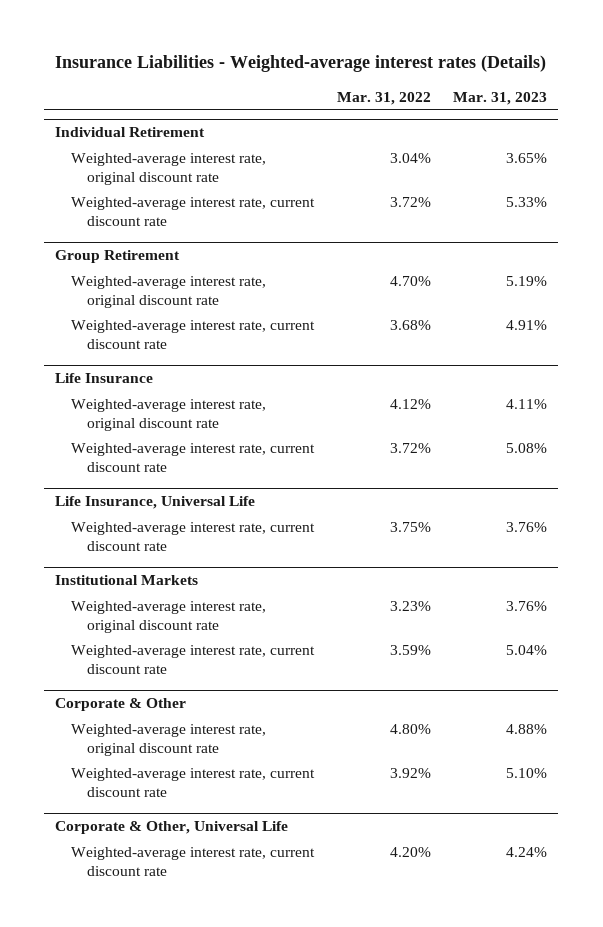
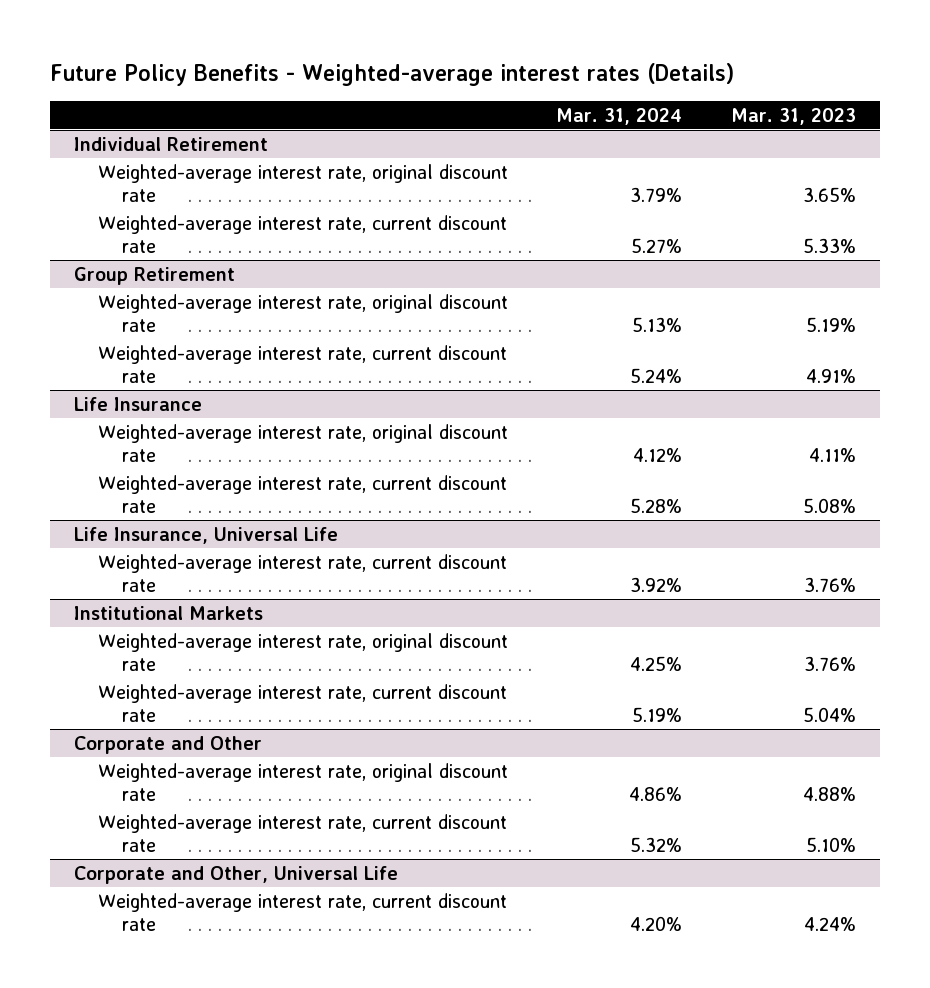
[55,55,547,73] Insurance Liabilities - Weighted-average interest rates (Details) -> [50,63,735,87] Future Policy Benefits - Weighted-average interest rates (Details)
[336,91,431,105] Mar. 31, 2022 -> none
none -> [556,107,683,125] Mar. 31, 2024
[55,698,187,712] Corporate & Other -> [74,735,263,754] Corporate and Other
[55,821,289,835] Corporate & Other, Universal Life -> [74,865,399,884] Corporate and Other, Universal Life

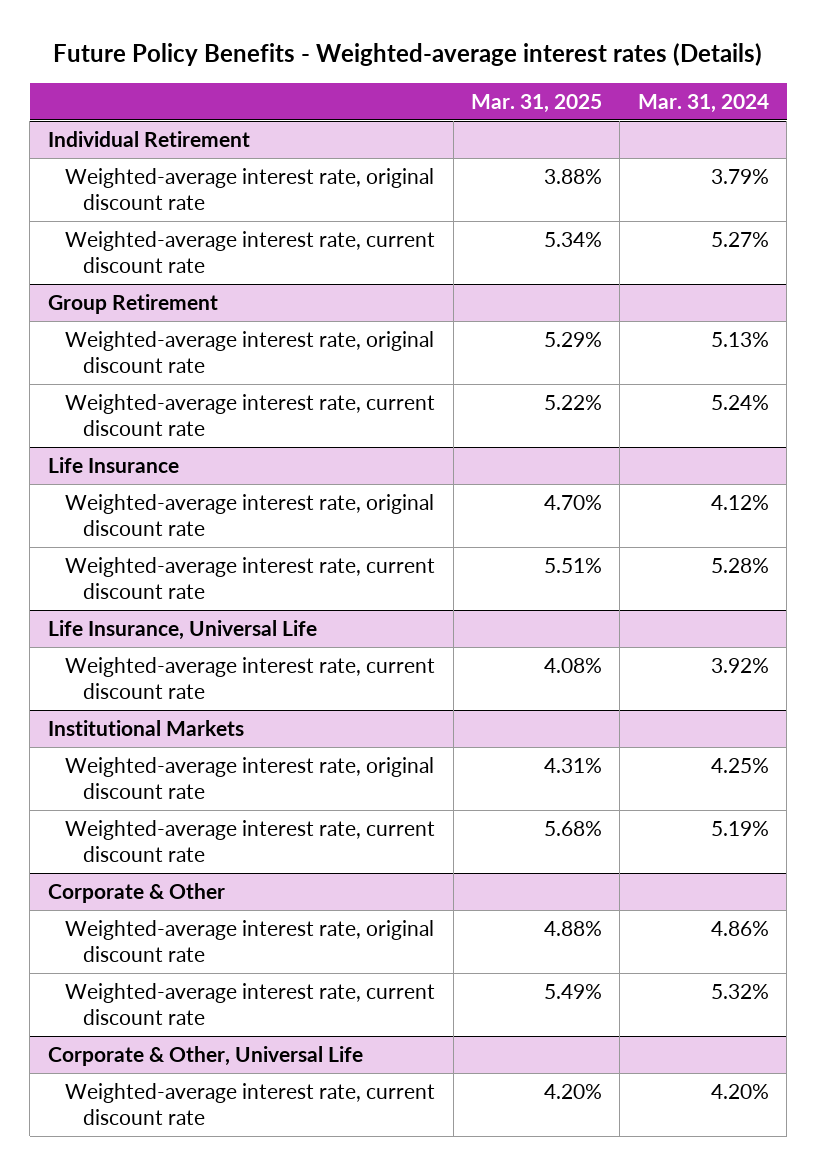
[730,107,856,125] Mar. 31, 2023 -> none
none -> [470,93,602,113] Mar. 31, 2025
[74,735,263,754] Corporate and Other -> [47,882,225,903] Corporate & Other
[74,865,399,884] Corporate and Other, Universal Life -> [47,1045,363,1066] Corporate & Other, Universal Life

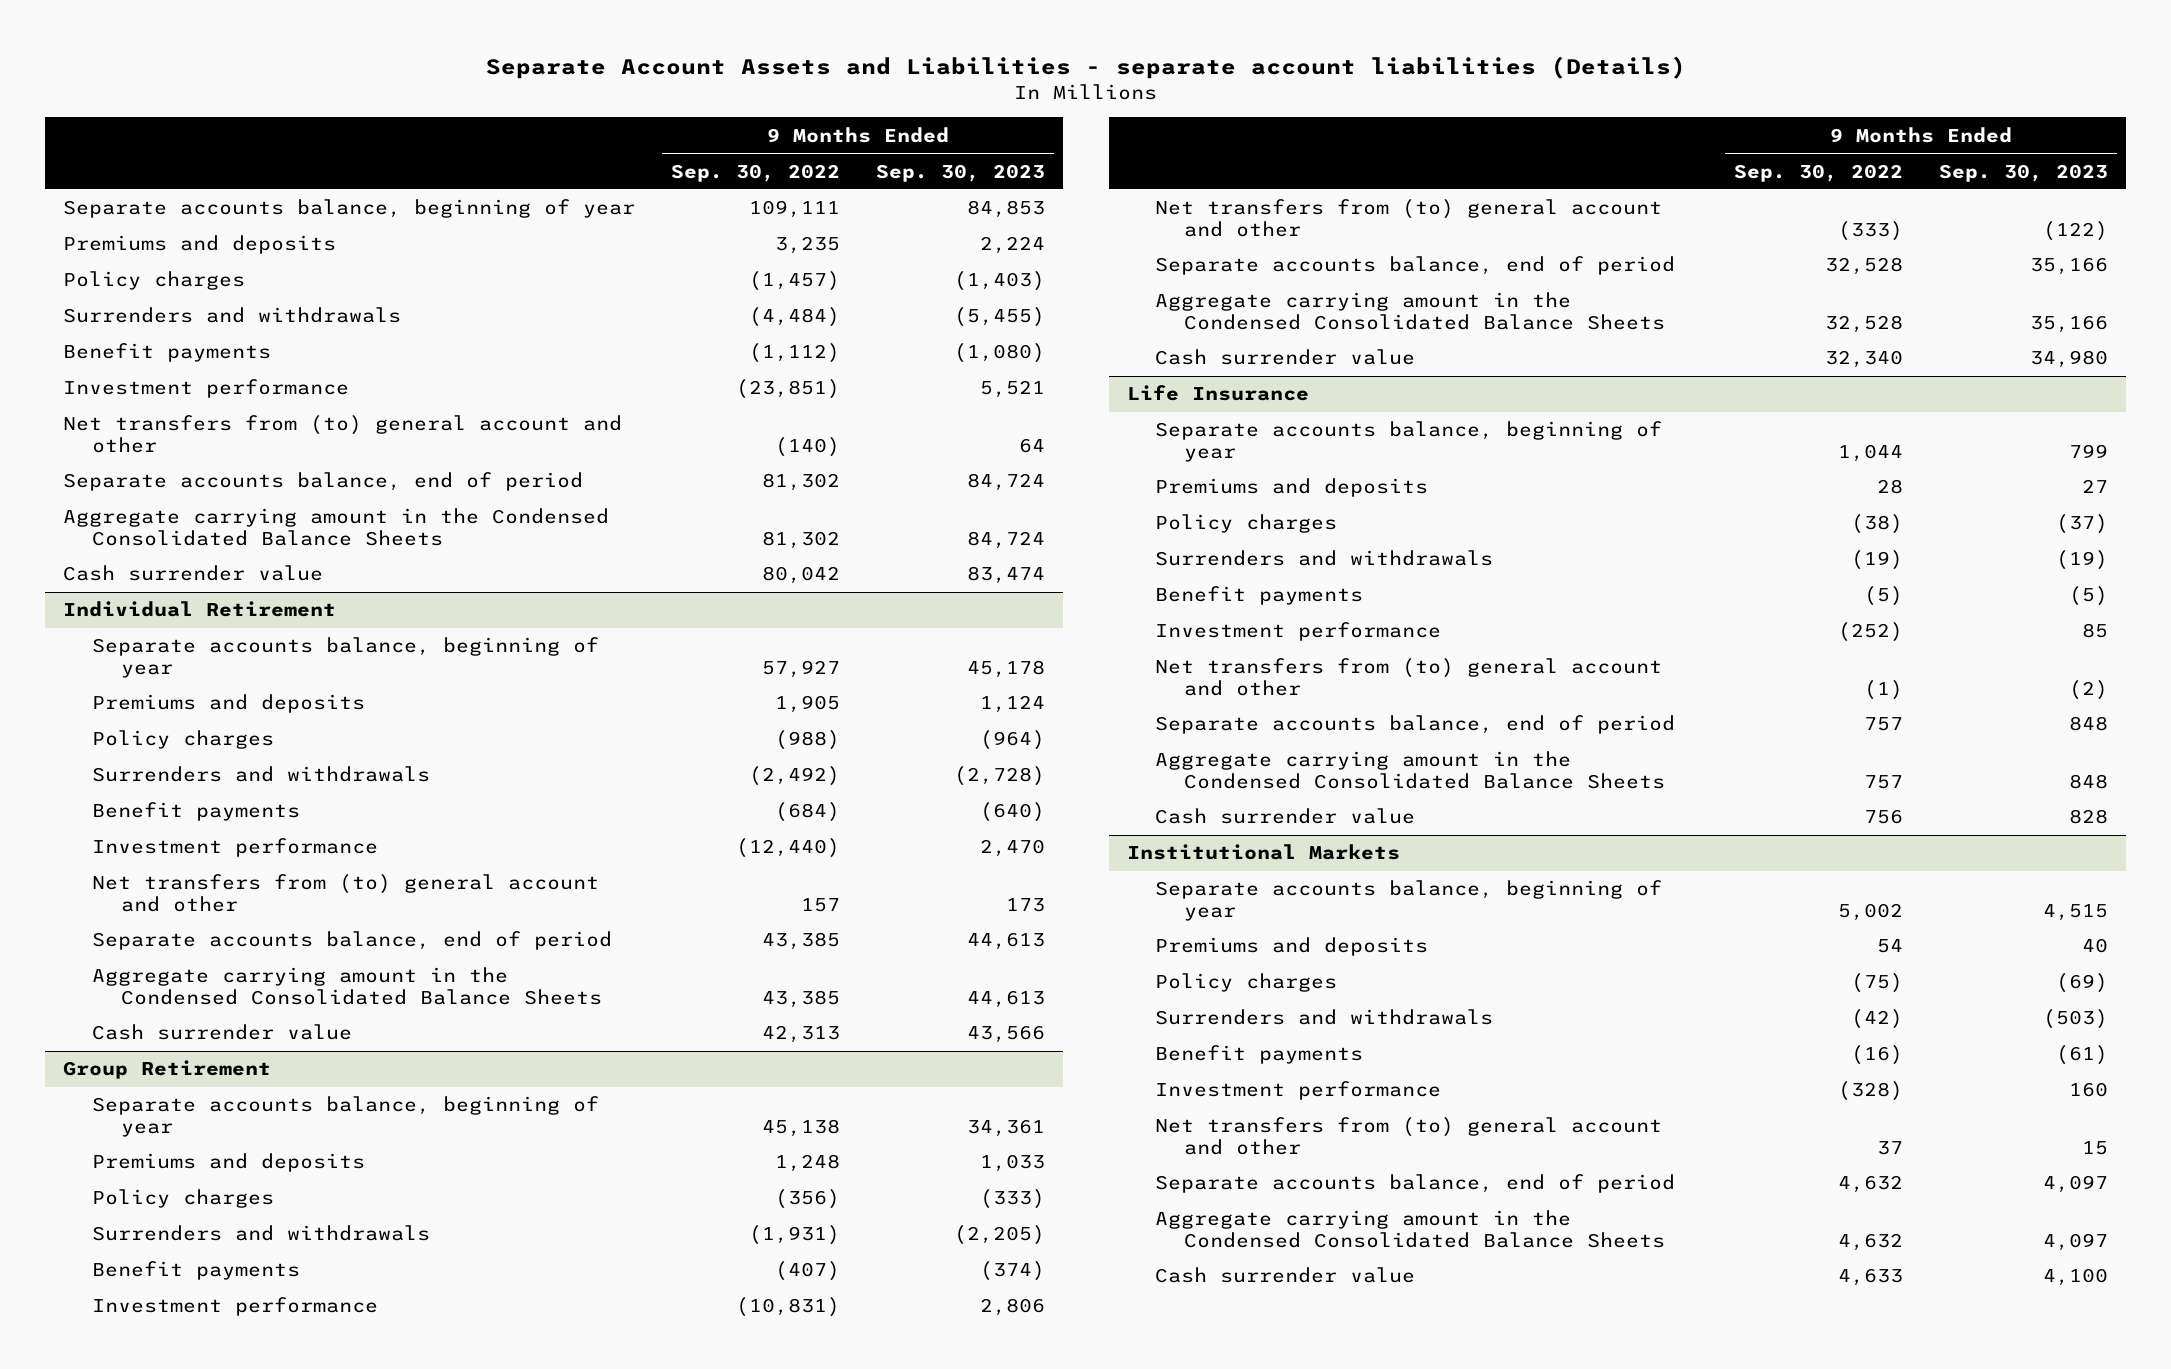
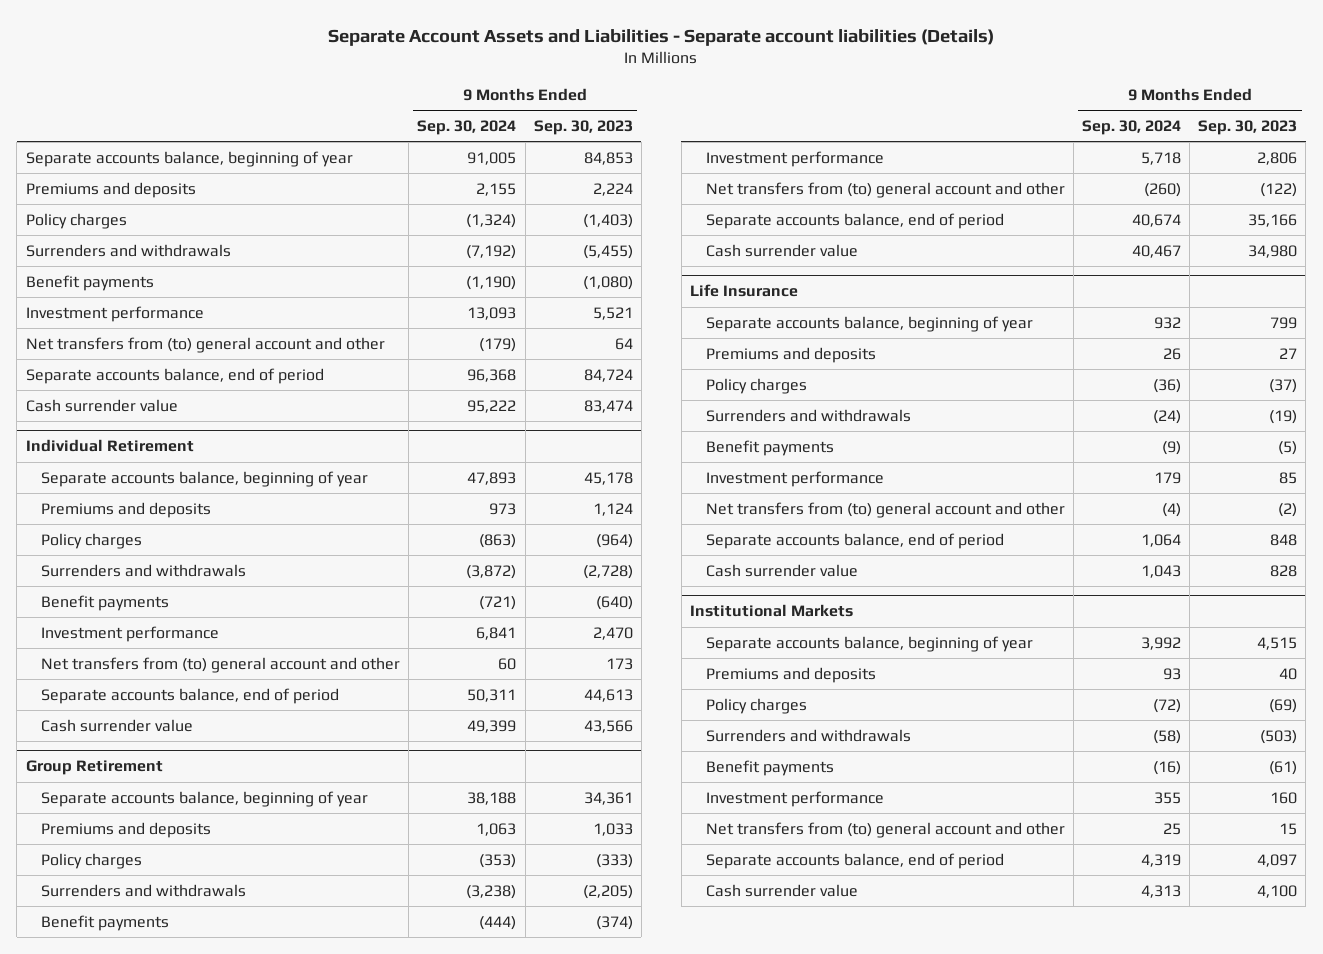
[485,56,1686,80] Separate Account Assets and Liabilities - separate account liabilities (Details) -> [328,28,995,46] Separate Account Assets and Liabilities - Separate account liabilities (Details)
[670,163,840,182] Sep. 30, 2022 -> none
none -> [417,120,517,136] Sep. 30, 2024
[63,508,610,546] Aggregate carrying amount in the Condensed Consolidated Balance Sheets -> none
[91,967,602,1005] Aggregate carrying amount in the Condensed Consolidated Balance Sheets -> none
[1155,292,1666,330] Aggregate carrying amount in the Condensed Consolidated Balance Sheets -> none
[1155,751,1666,789] Aggregate carrying amount in the Condensed Consolidated Balance Sheets -> none
[1155,1210,1666,1248] Aggregate carrying amount in the Condensed Consolidated Balance Sheets -> none

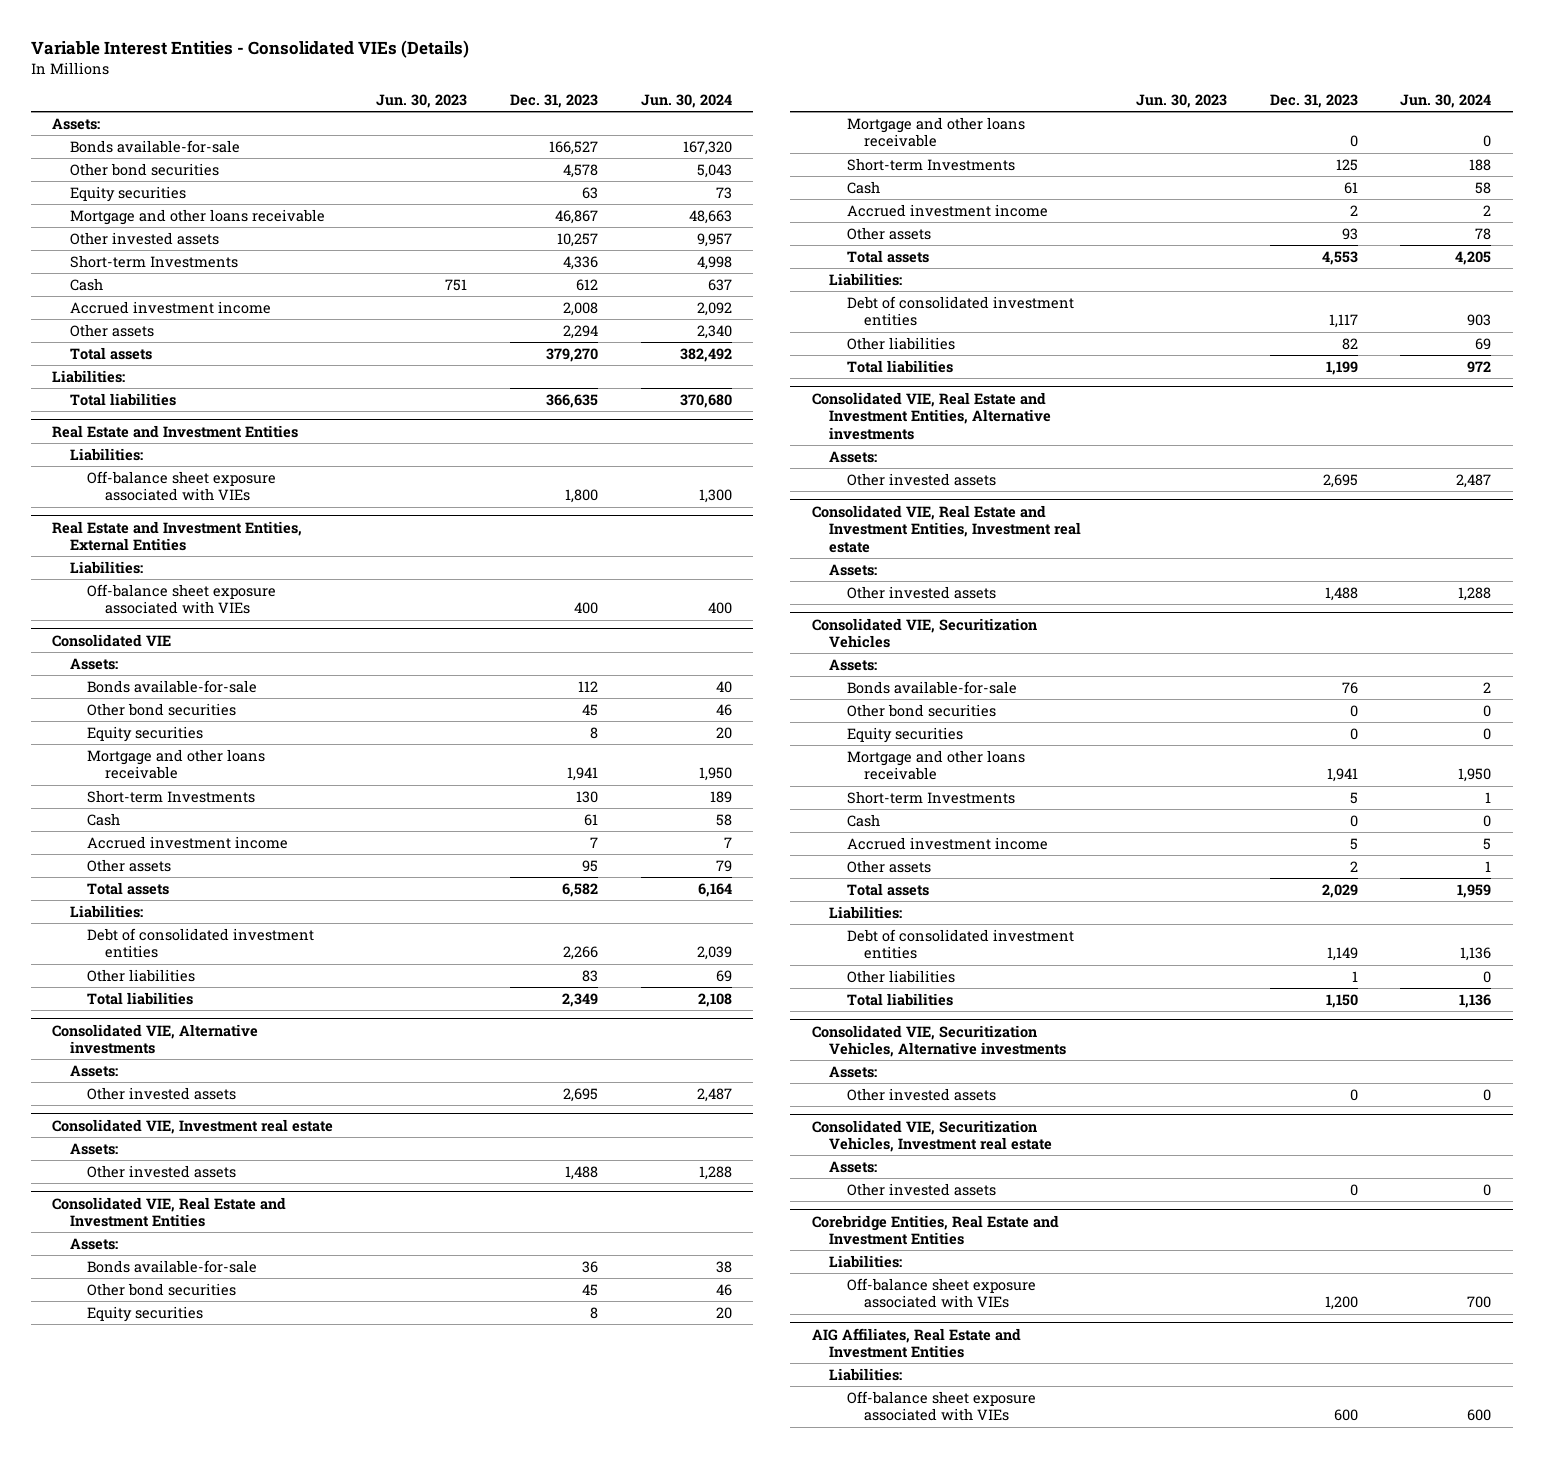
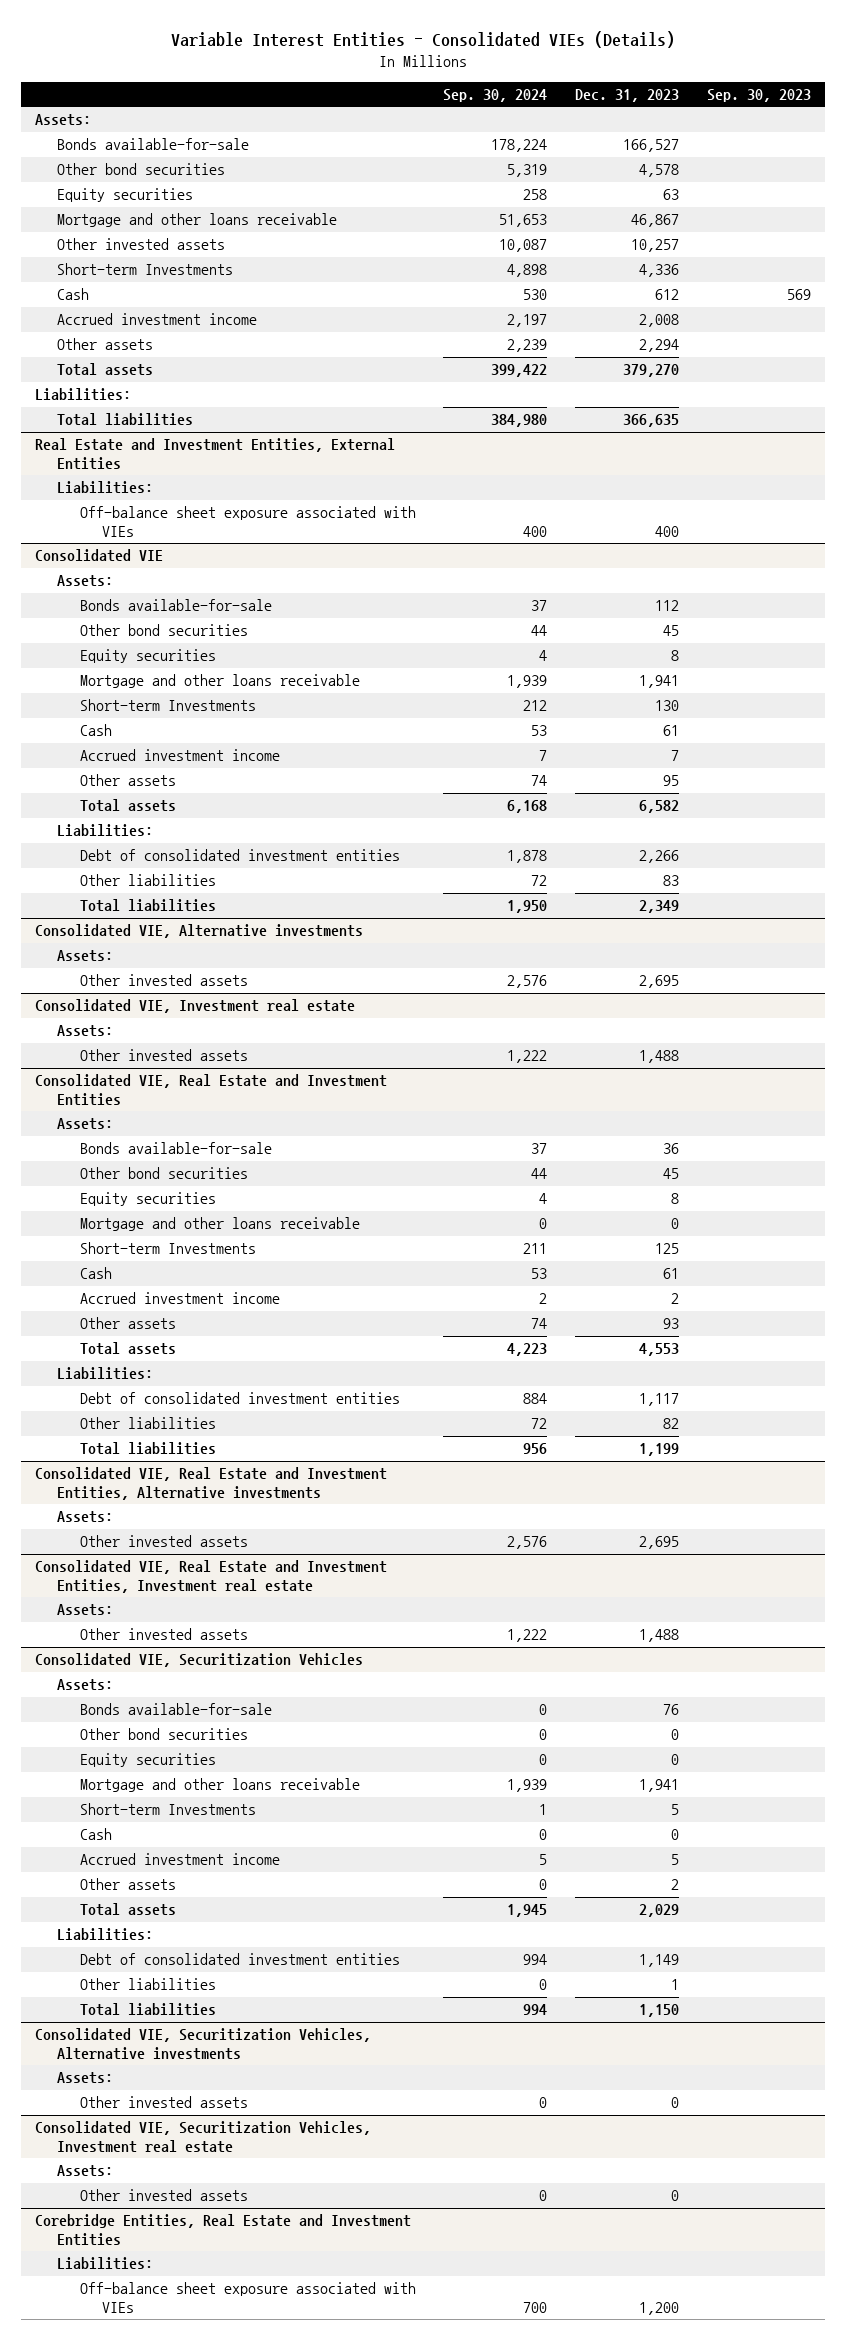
[376,94,468,109] Jun. 30, 2023 -> none
[641,94,733,109] Jun. 30, 2024 -> none
none -> [443,88,548,102] Sep. 30, 2024
none -> [707,88,812,102] Sep. 30, 2023
[52,424,299,438] Real Estate and Investment Entities -> none
[69,447,143,461] Liabilities: -> none
[87,470,277,502] Off-balance sheet exposure associated with VIEs -> none
[811,1327,1021,1359] AIG Affiliates, Real Estate and Investment Entities -> none
[829,1367,903,1381] Liabilities: -> none
[846,1390,1036,1422] Off-balance sheet exposure associated with VIEs -> none

